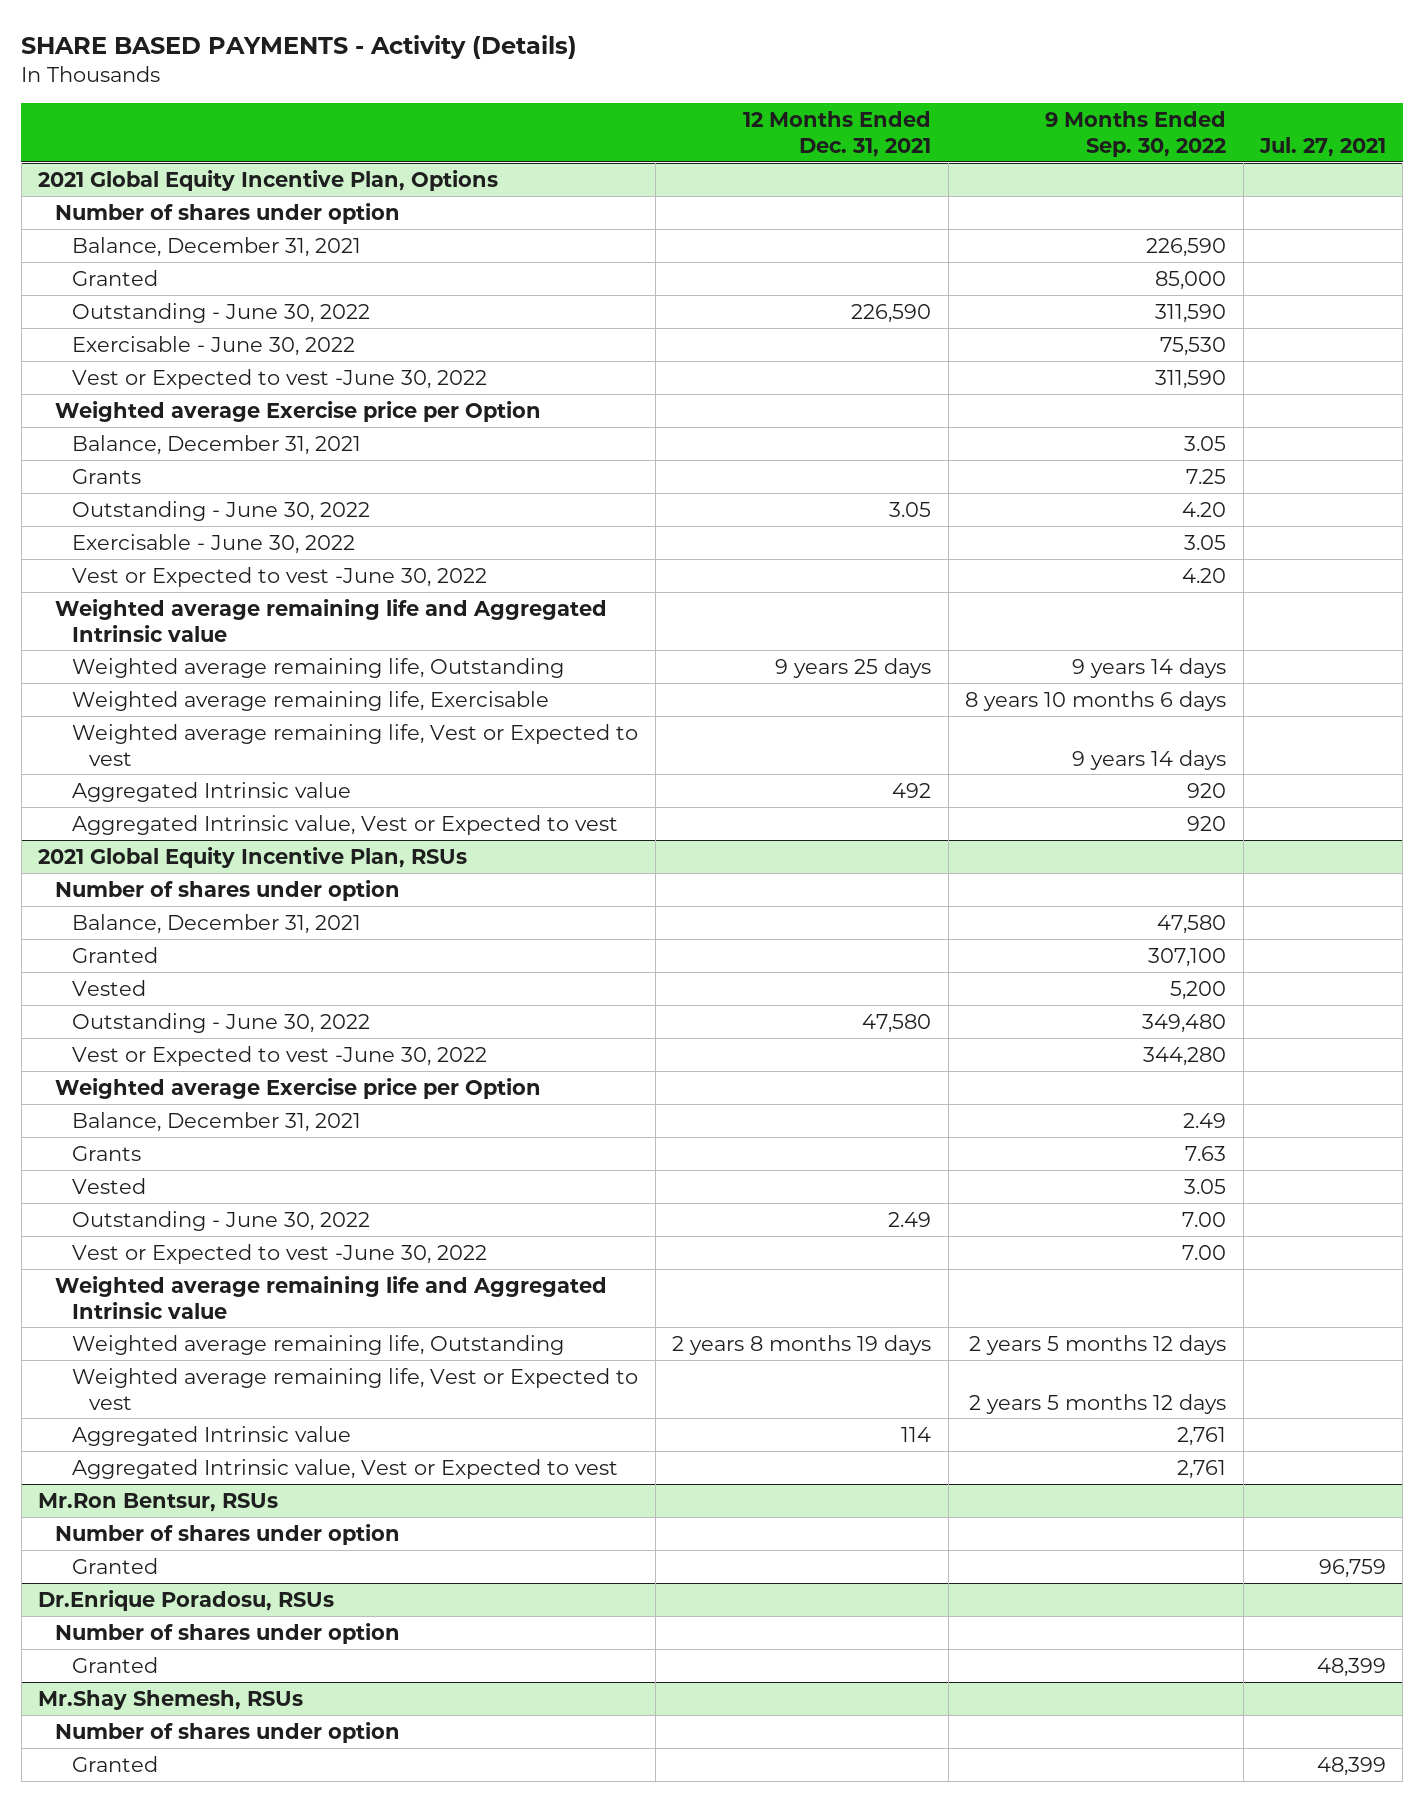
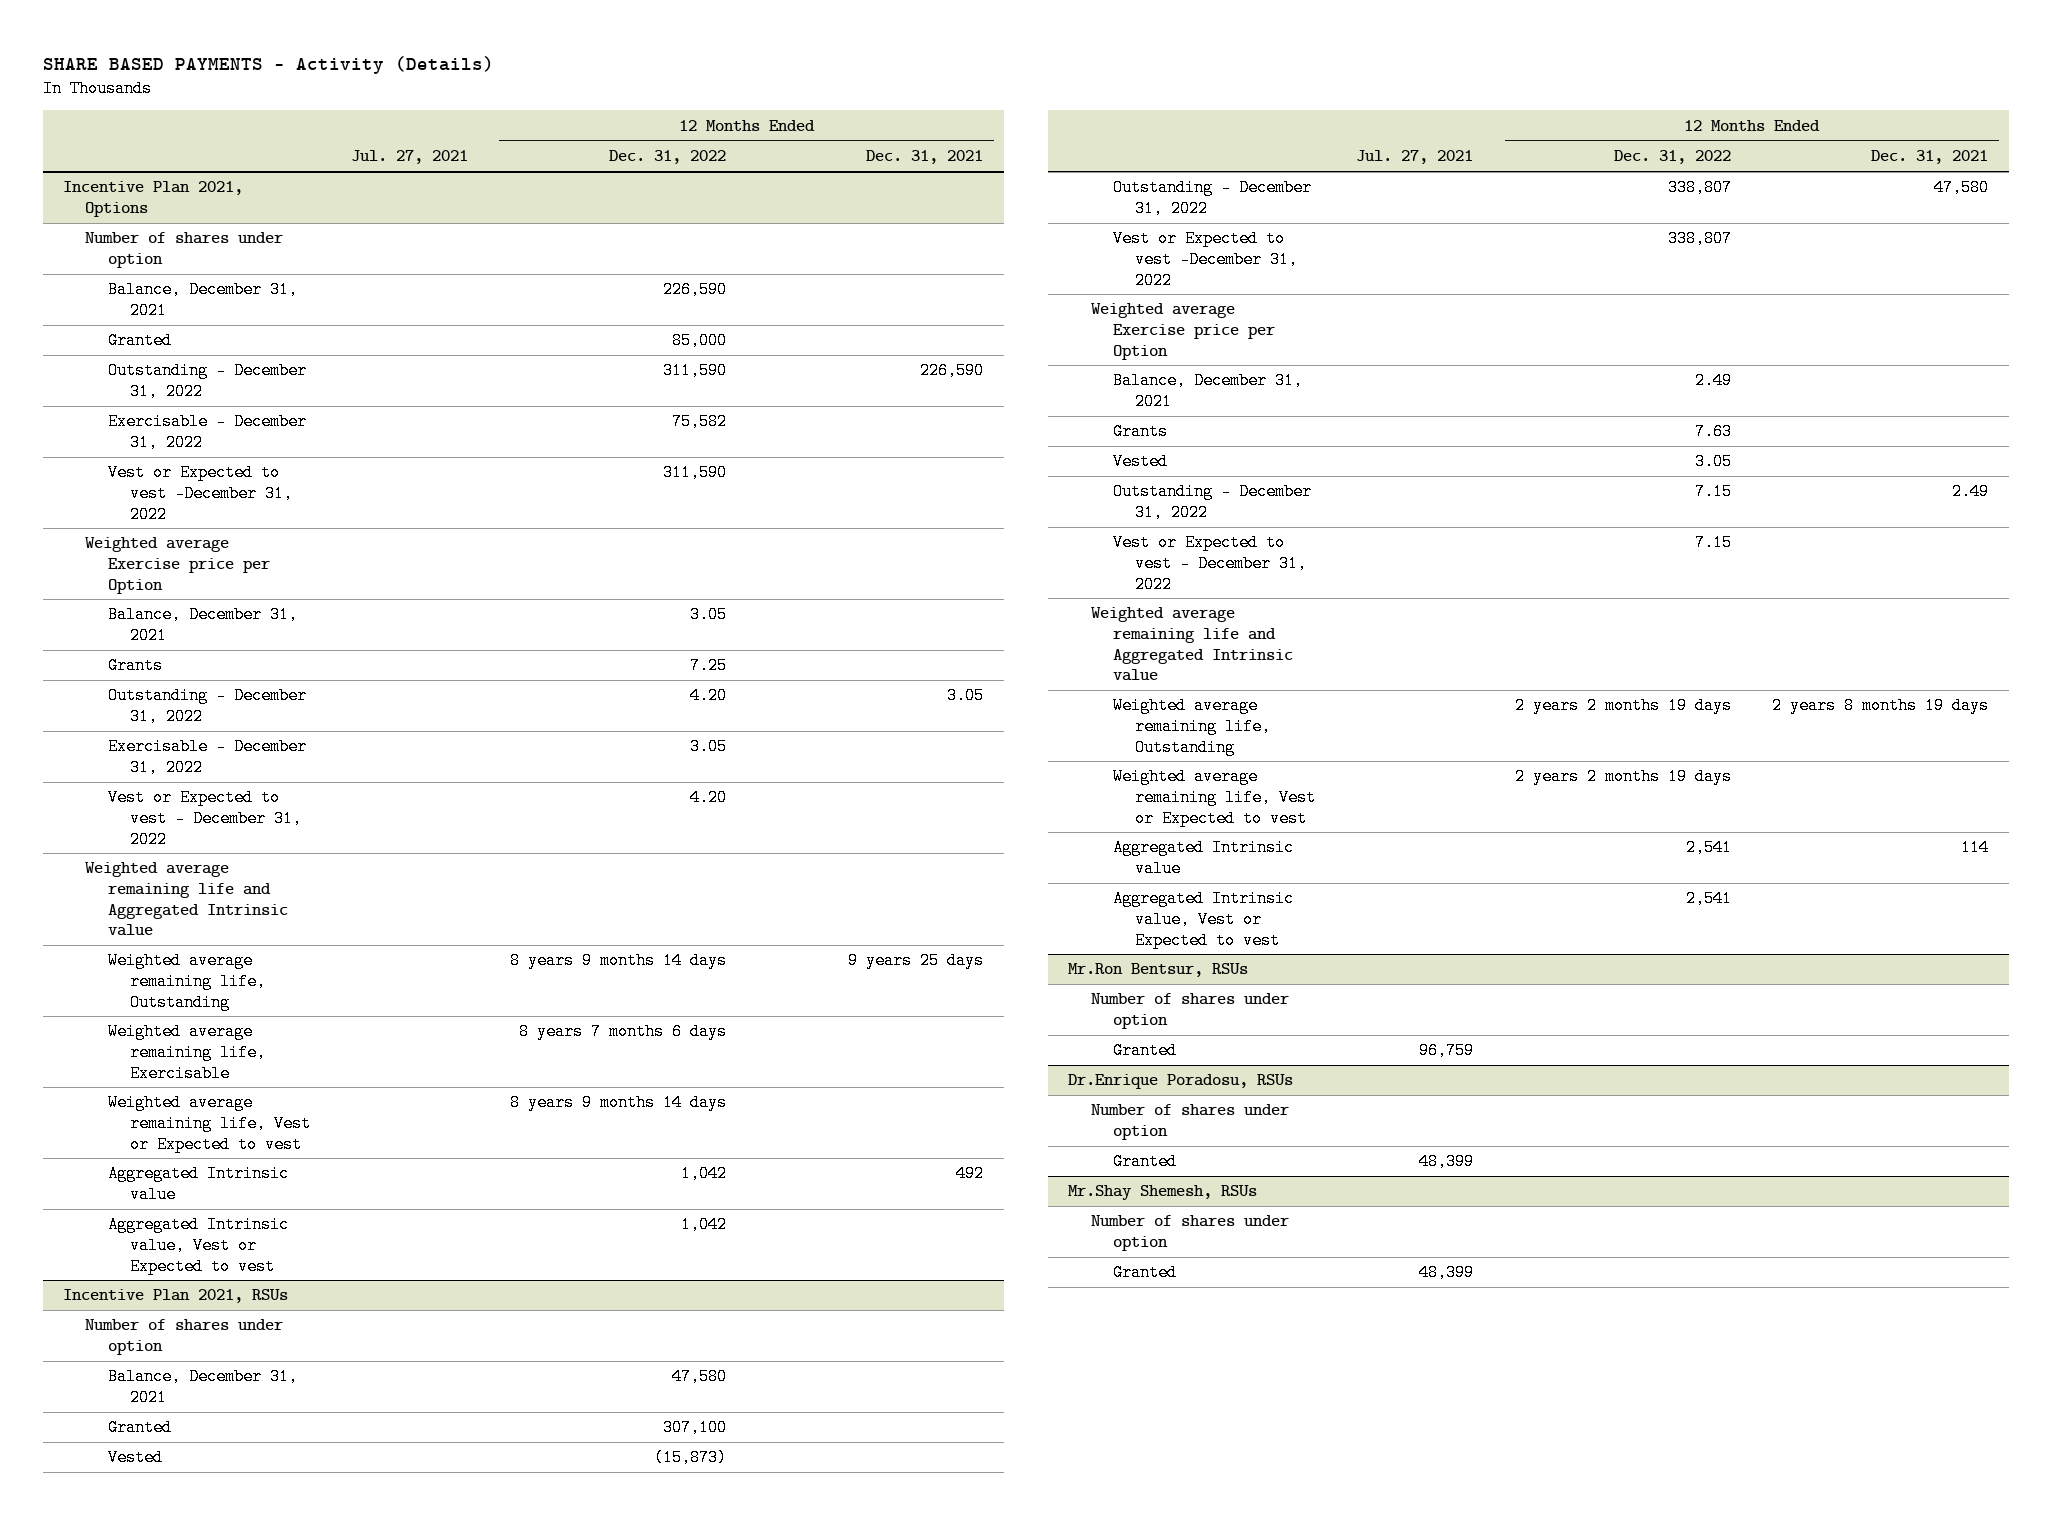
[1045,110,1227,157] 9 Months Ended Sep. 30, 2022 -> none
none -> [608,150,726,165] Dec. 31, 2022
[38,169,499,191] 2021 Global Equity Incentive Plan, Options -> [63,181,244,218] Incentive Plan 2021, Options
[72,302,371,323] Outstanding - June 30, 2022 -> [107,362,307,401] Outstanding - December 31, 2022
[72,335,356,356] Exercisable - June 30, 2022 -> [107,413,307,452] Exercisable - December 31, 2022
[72,368,488,389] Vest or Expected to vest -June 30, 2022 -> [107,464,293,523] Vest or Expected to vest -December 31, 2022
[72,500,371,521] Outstanding - June 30, 2022 -> [107,687,307,726] Outstanding - December 31, 2022
[72,533,356,554] Exercisable - June 30, 2022 -> [107,738,307,777] Exercisable - December 31, 2022
[72,566,488,587] Vest or Expected to vest -June 30, 2022 -> [107,789,302,848] Vest or Expected to vest - December 31, 2022
[38,846,468,868] 2021 Global Equity Incentive Plan, RSUs -> [63,1289,289,1304] Incentive Plan 2021, RSUs
[72,1012,371,1033] Outstanding - June 30, 2022 -> [1112,179,1312,218] Outstanding - December 31, 2022
[72,1045,488,1066] Vest or Expected to vest -June 30, 2022 -> [1112,230,1298,289] Vest or Expected to vest -December 31, 2022
[72,1210,371,1231] Outstanding - June 30, 2022 -> [1112,483,1312,522] Outstanding - December 31, 2022
[72,1243,488,1264] Vest or Expected to vest -June 30, 2022 -> [1112,534,1307,593] Vest or Expected to vest - December 31, 2022

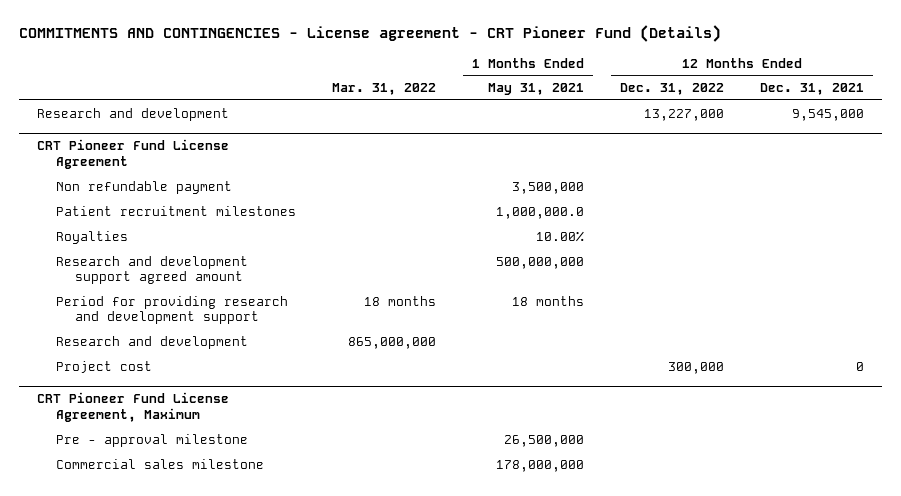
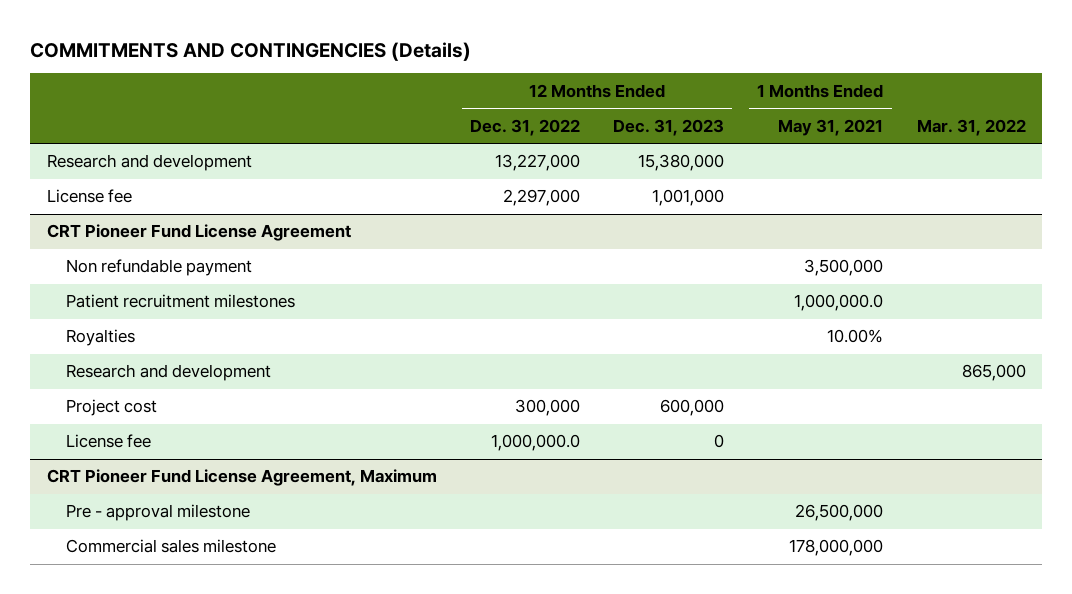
[18,25,721,43] COMMITMENTS AND CONTINGENCIES - License agreement - CRT Pioneer Fund (Details) -> [30,41,472,61] COMMITMENTS AND CONTINGENCIES (Details)
[760,83,865,96] Dec. 31, 2021 -> none
none -> [613,118,725,136] Dec. 31, 2023
none -> [46,189,132,204] License fee
[55,255,248,285] Research and development support agreed amount -> none
[55,295,288,325] Period for providing research and development support -> none
[347,336,436,349] 865,000,000 -> [961,364,1026,382] 865,000
none -> [65,434,151,449] License fee

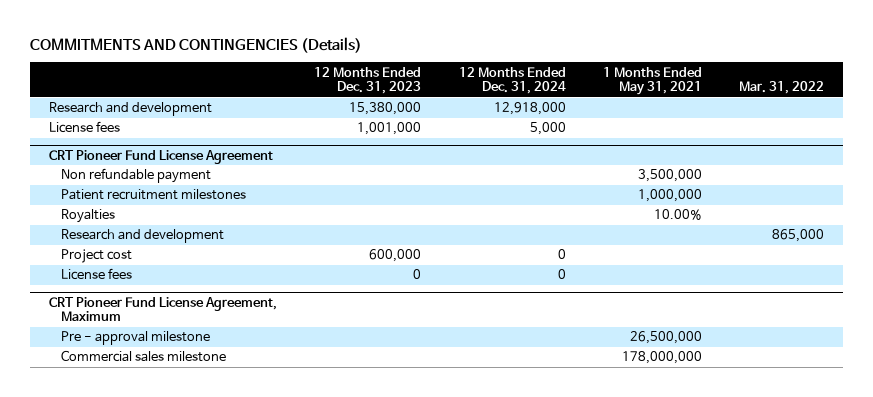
[470,118,581,136] Dec. 31, 2022 -> none
none -> [458,66,566,95] 12 Months Ended Dec. 31, 2024
[46,189,132,204] License fee -> [49,121,121,134] License fees
[794,294,884,312] 1,000,000.0 -> [637,189,702,203] 1,000,000
[65,434,151,449] License fee -> [61,268,133,281] License fees

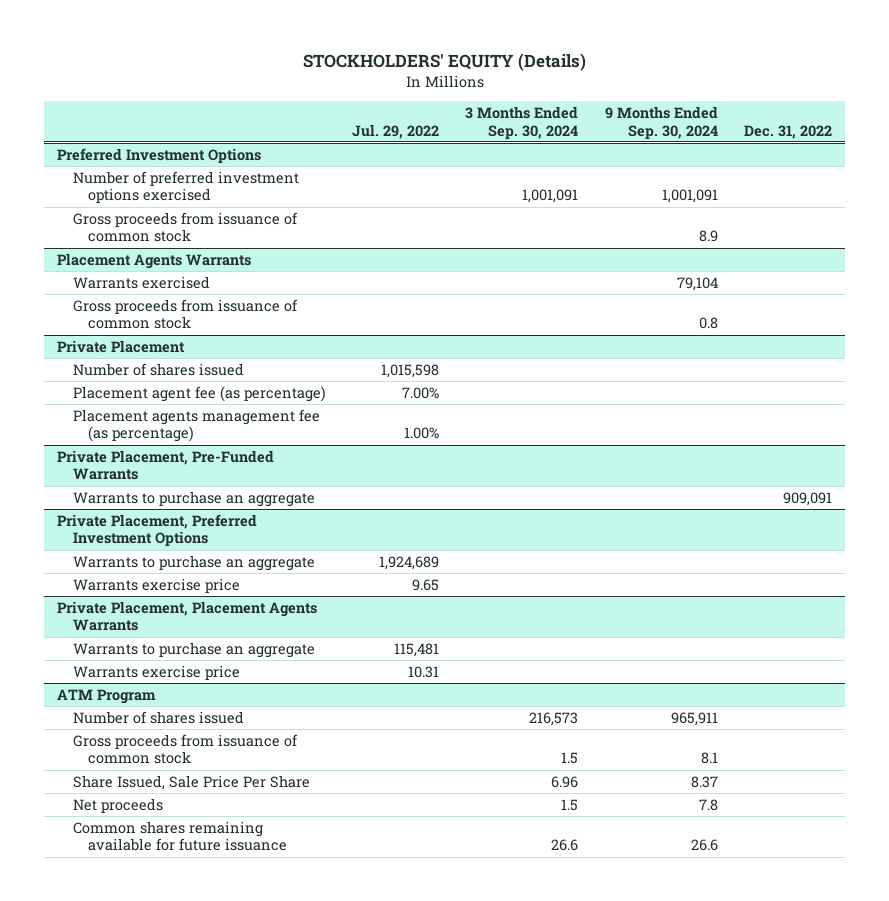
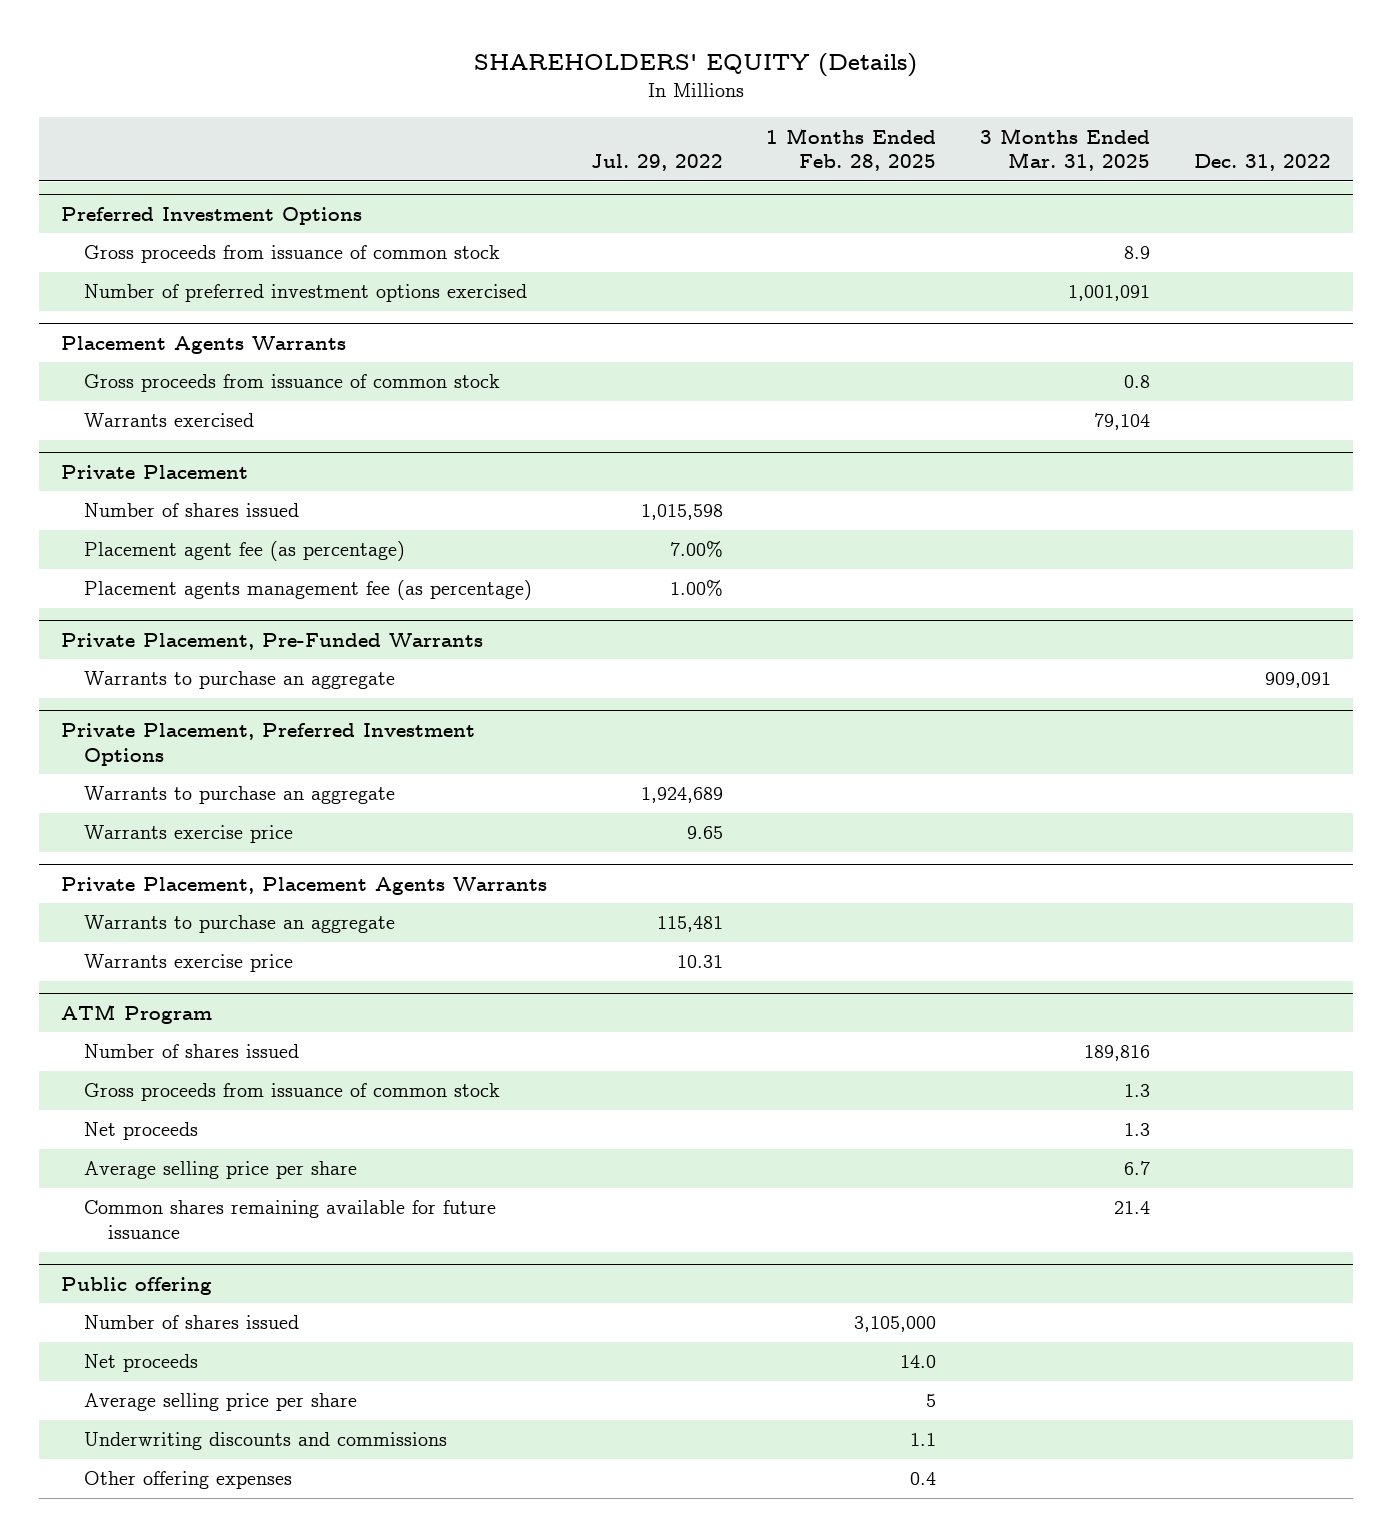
[302,52,586,71] STOCKHOLDERS' EQUITY (Details) -> [473,53,917,78] SHAREHOLDERS' EQUITY (Details)
[465,106,579,139] 3 Months Ended Sep. 30, 2024 -> none
[604,106,718,139] 9 Months Ended Sep. 30, 2024 -> none
none -> [766,127,937,172] 1 Months Ended Feb. 28, 2025
none -> [980,127,1151,172] 3 Months Ended Mar. 31, 2025
[72,170,299,204] Number of preferred investment options exercised -> [84,284,528,303] Number of preferred investment options exercised
[72,275,210,289] Warrants exercised -> [84,413,255,428] Warrants exercised
[72,774,310,790] Share Issued, Sale Price Per Share -> none
none -> [84,1161,358,1180] Average selling price per share
none -> [60,1276,212,1295] Public offering
none -> [84,1315,300,1330] Number of shares issued
none -> [84,1354,199,1373] Net proceeds
none -> [84,1393,358,1412] Average selling price per share
none -> [84,1432,448,1451] Underwriting discounts and commissions
none -> [84,1471,293,1490] Other offering expenses

